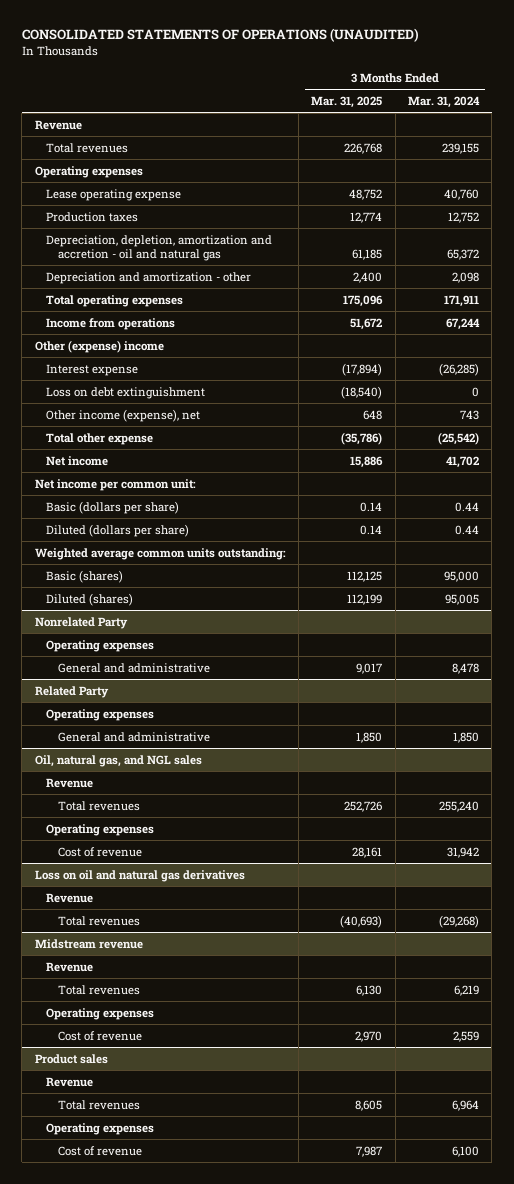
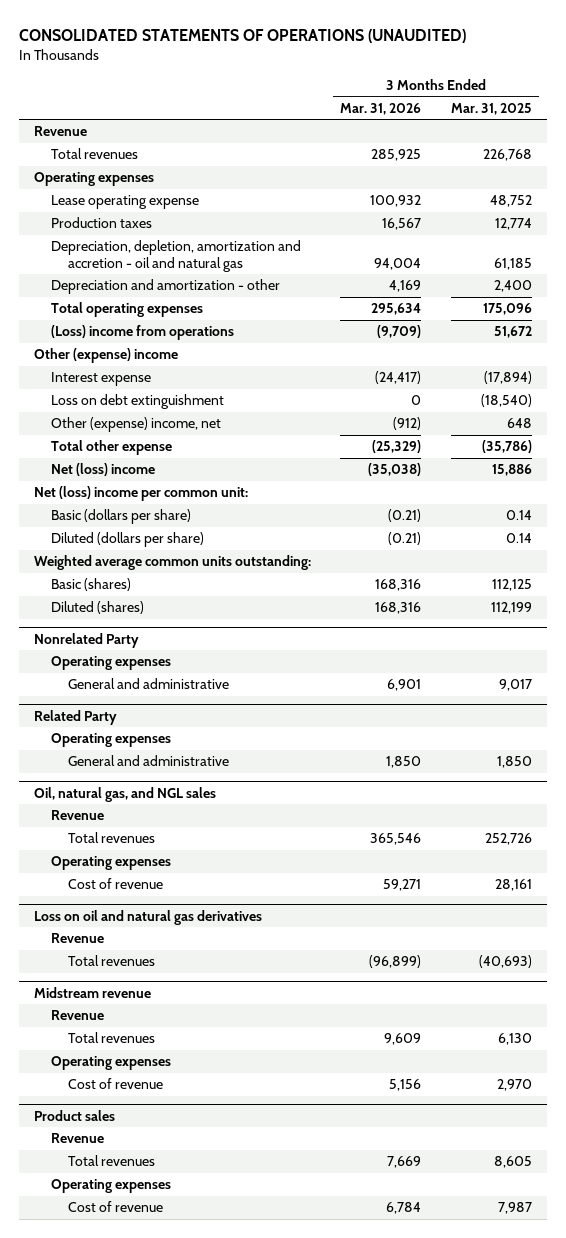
[408,95,481,108] Mar. 31, 2024 -> none
none -> [340,102,422,115] Mar. 31, 2026
[46,317,176,330] Income from operations -> [50,325,234,341] (Loss) income from operations
[46,408,201,422] Other income (expense), net -> [50,417,221,433] Other (expense) income, net
[46,455,109,466] Net income -> [50,463,155,477] Net (loss) income
[34,478,196,491] Net income per common unit: -> [33,486,248,502] Net (loss) income per common unit:

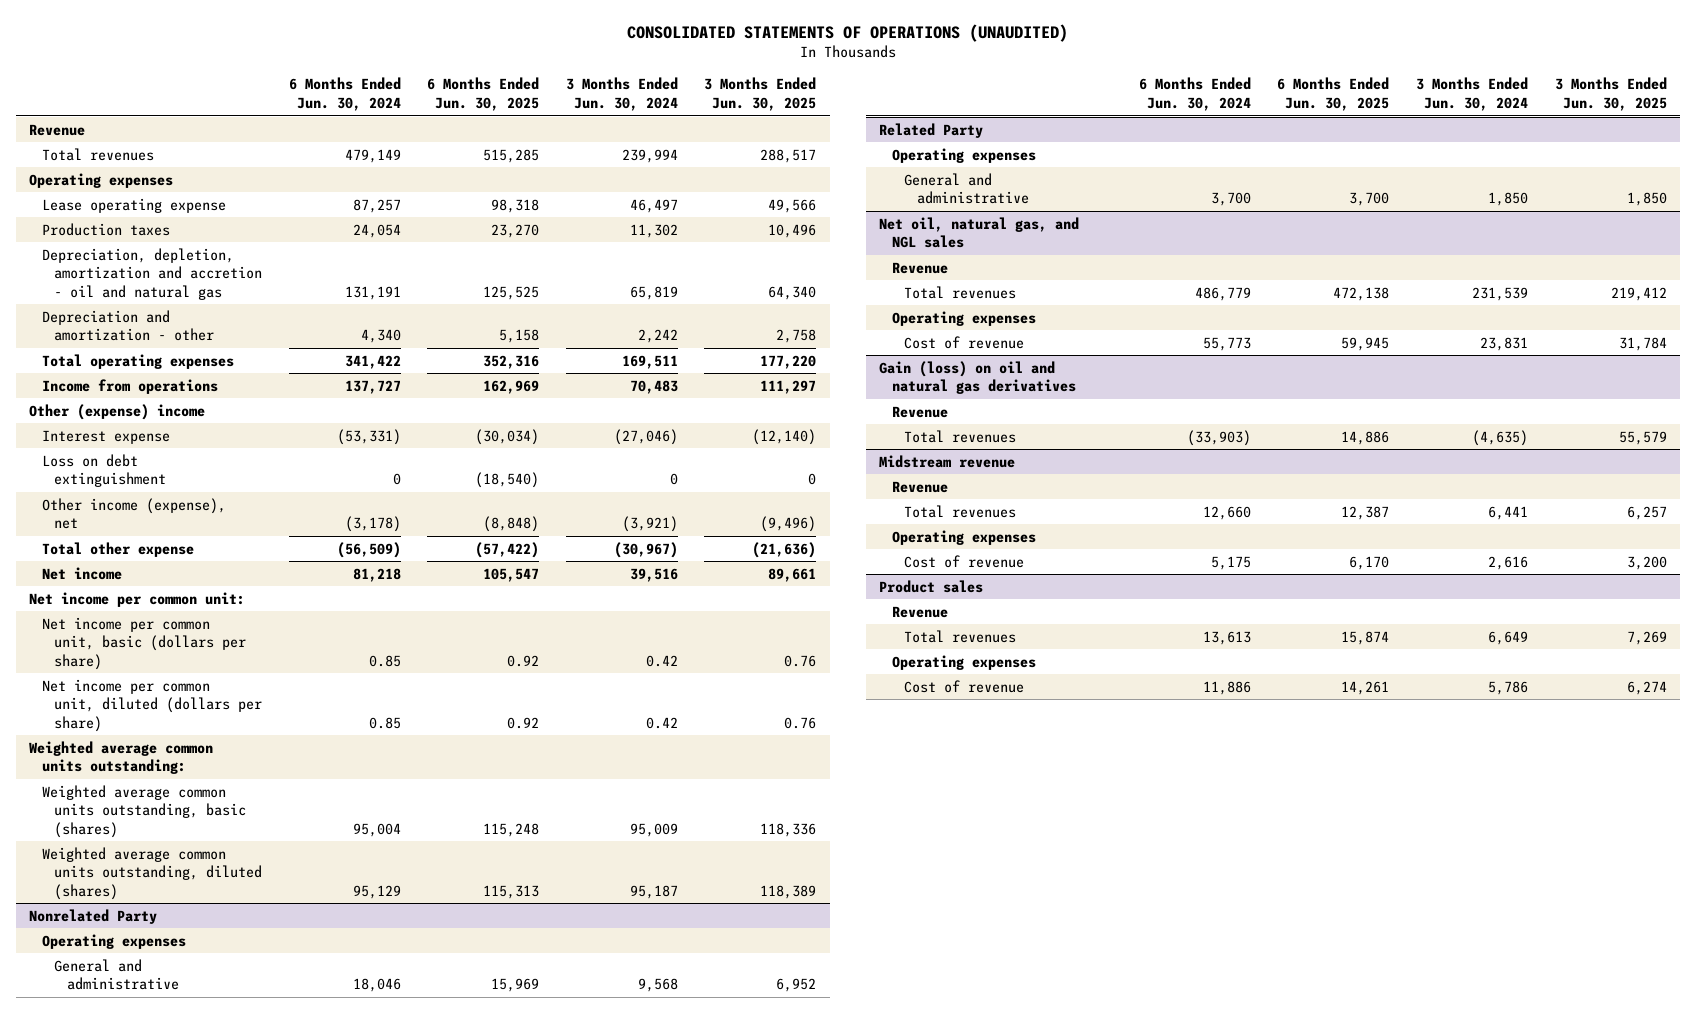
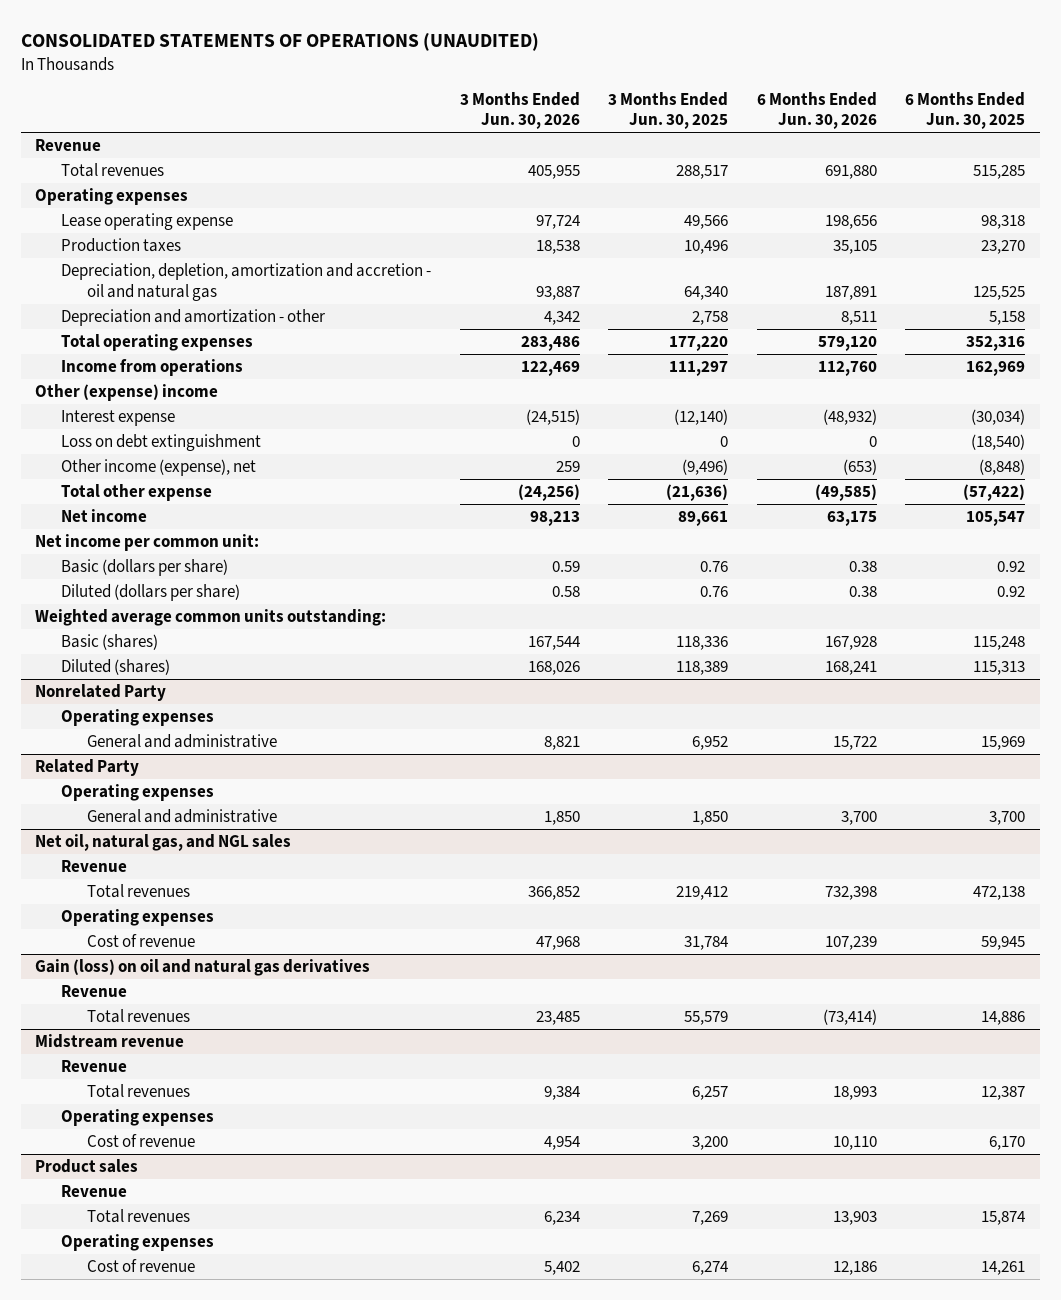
[288,77,401,112] 6 Months Ended Jun. 30, 2024 -> none
[565,77,678,112] 3 Months Ended Jun. 30, 2024 -> none
none -> [459,91,580,130] 3 Months Ended Jun. 30, 2026
none -> [756,91,877,130] 6 Months Ended Jun. 30, 2026
[41,616,247,670] Net income per common unit, basic (dollars per share) -> [60,559,228,577] Basic (dollars per share)
[41,678,263,732] Net income per common unit, diluted (dollars per share) -> [60,584,240,602] Diluted (dollars per share)
[41,784,247,838] Weighted average common units outstanding, basic (shares) -> [60,634,158,651] Basic (shares)
[41,846,263,900] Weighted average common units outstanding, diluted (shares) -> [60,659,170,676] Diluted (shares)

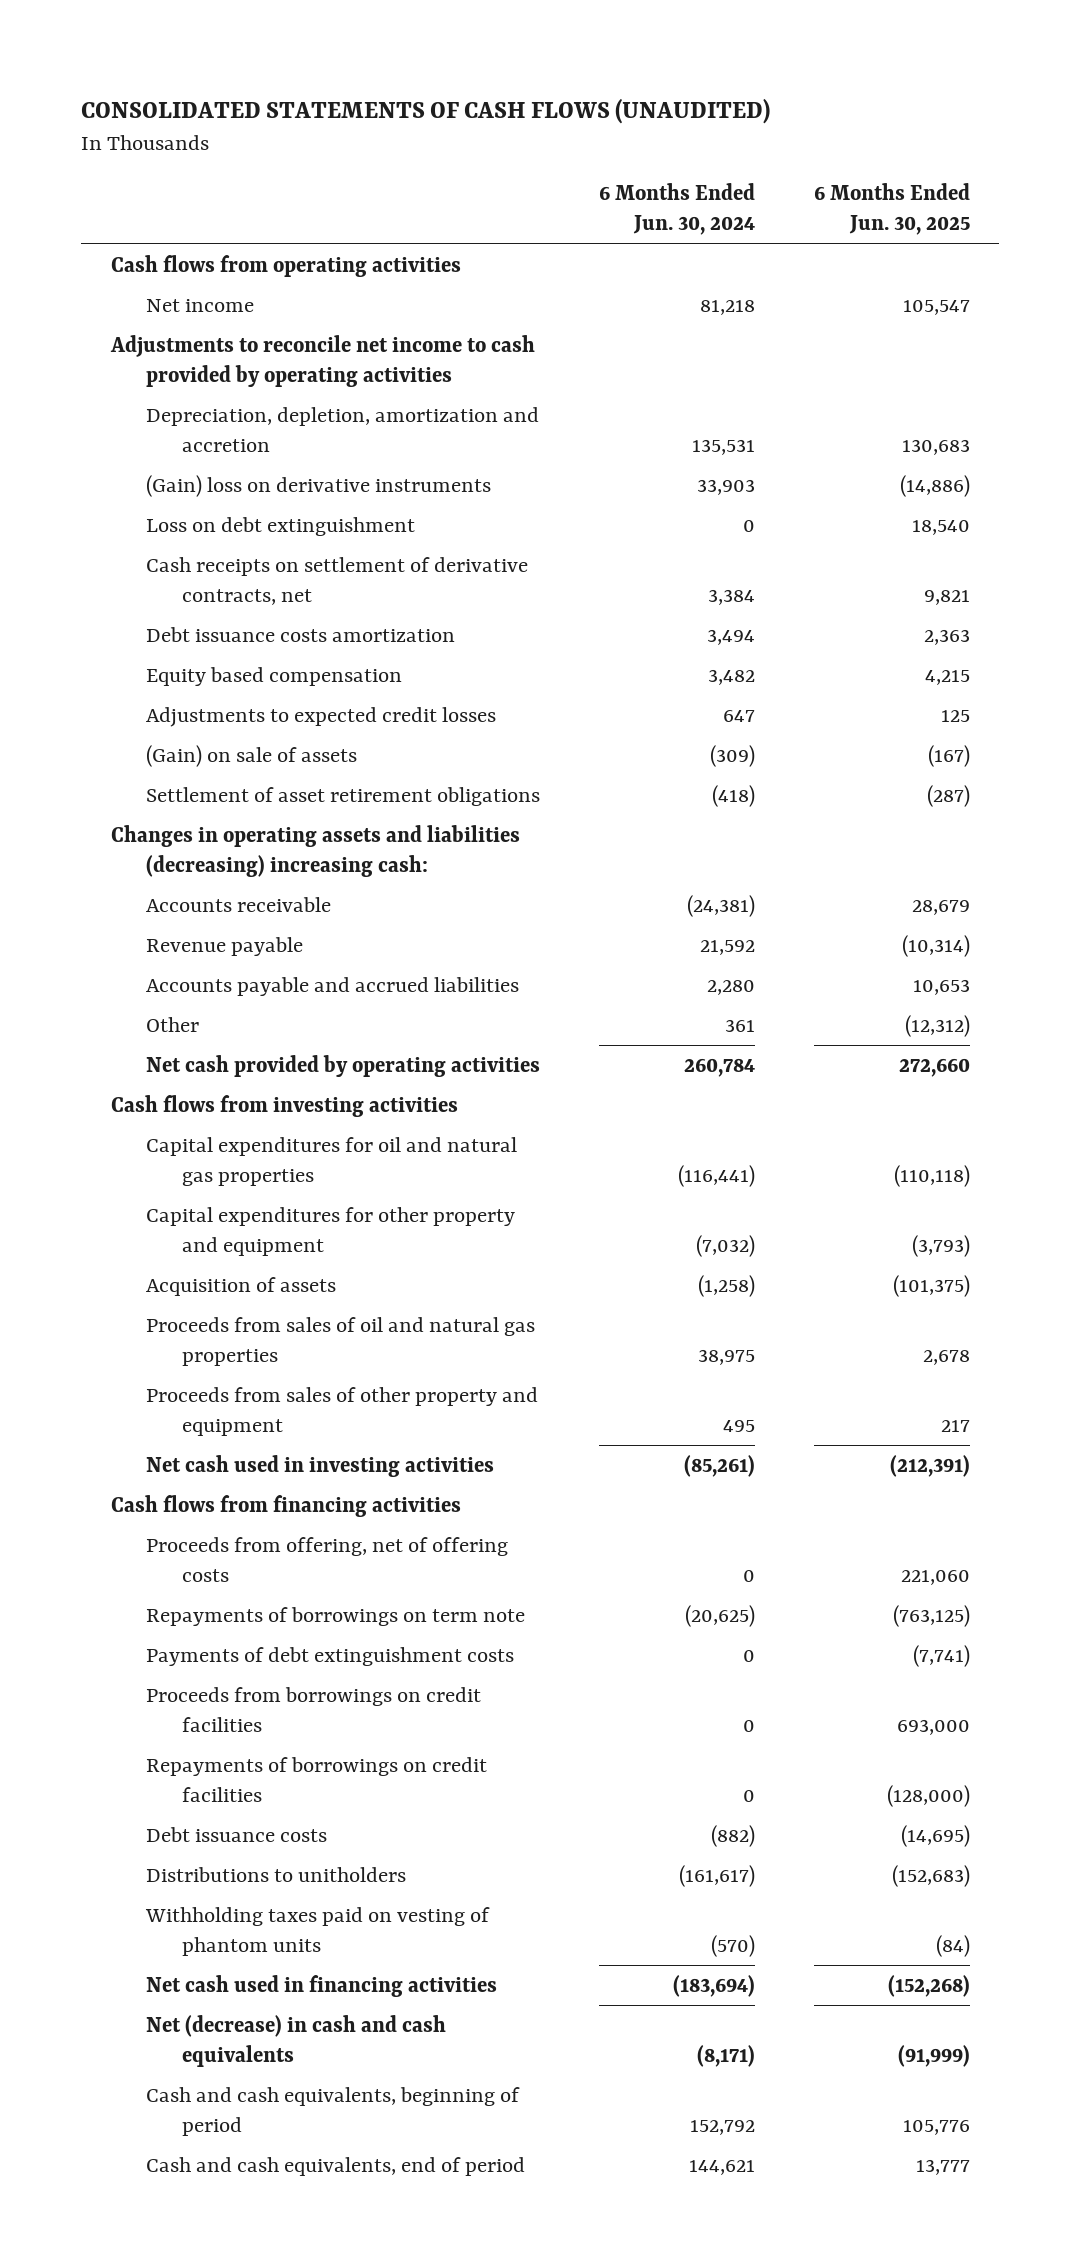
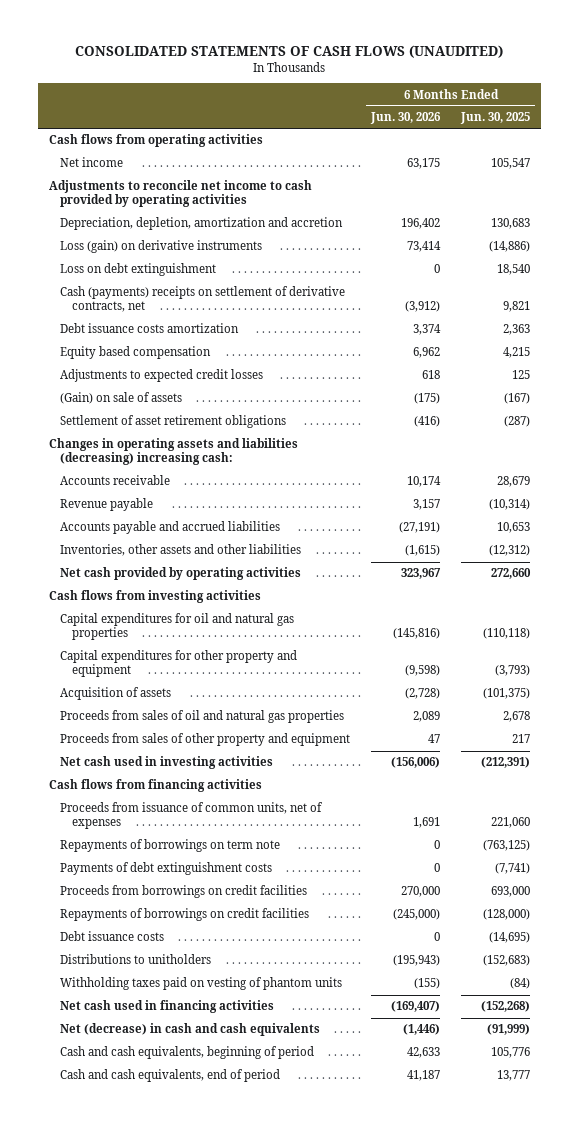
[598,183,755,236] 6 Months Ended Jun. 30, 2024 -> none
none -> [370,112,442,125] Jun. 30, 2026
[146,474,492,497] (Gain) loss on derivative instruments -> [60,240,263,254] Loss (gain) on derivative instruments
[146,556,529,605] Cash receipts on settlement of derivative contracts, net -> [60,286,346,313] Cash (payments) receipts on settlement of derivative contracts, net
[146,1016,200,1032] Other -> [60,544,302,557] Inventories, other assets and other liabilities
[146,1536,509,1582] Proceeds from offering, net of offering costs -> [60,802,324,830] Proceeds from issuance of common units, net of expenses

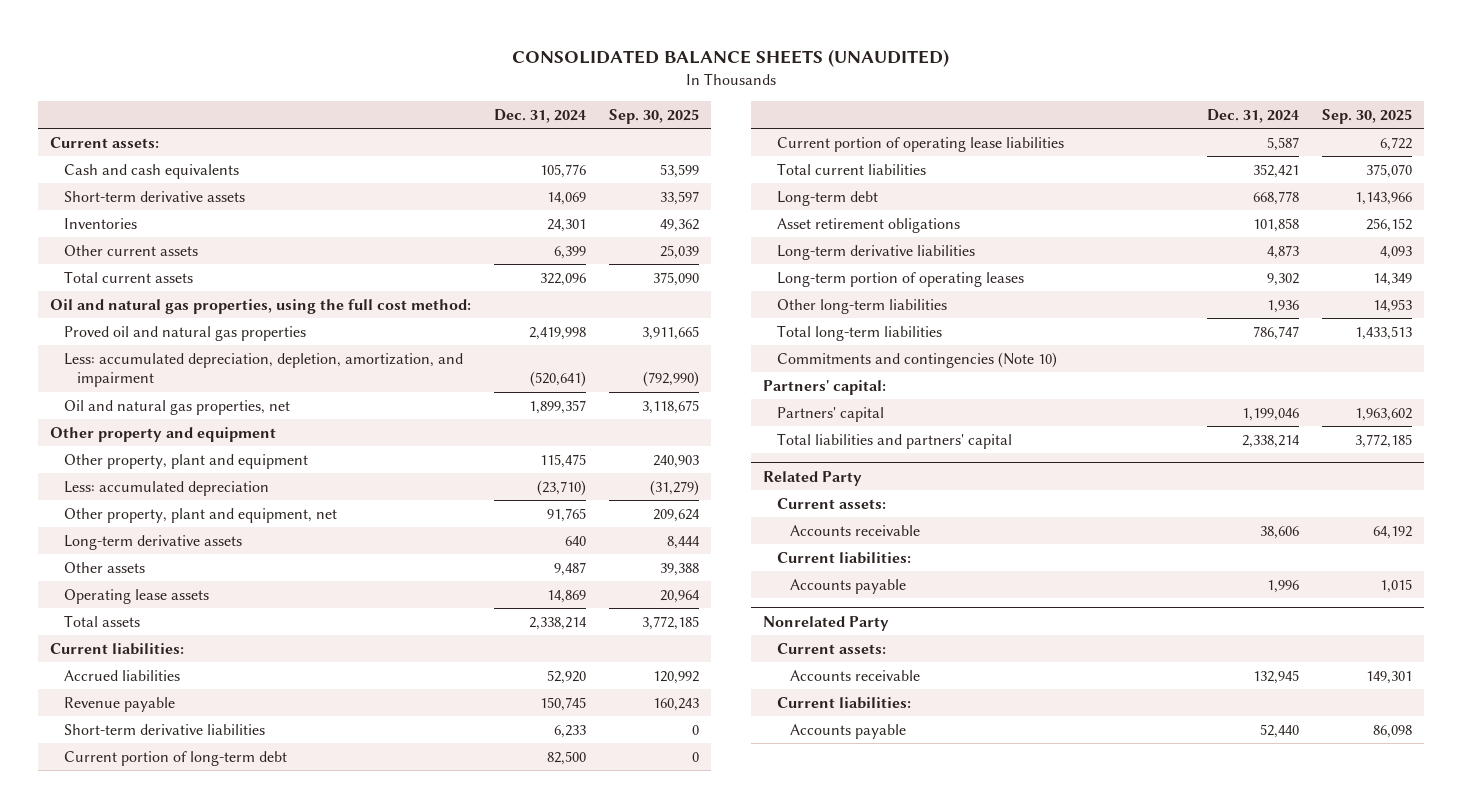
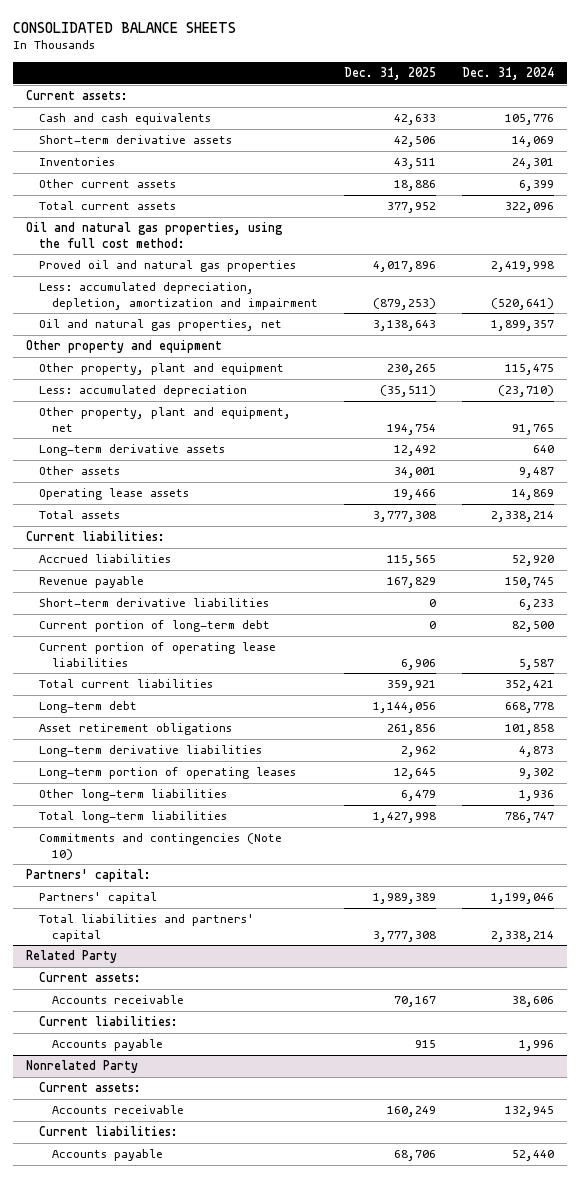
[512,49,950,68] CONSOLIDATED BALANCE SHEETS (UNAUDITED) -> [13,21,237,33] CONSOLIDATED BALANCE SHEETS
[609,108,700,124] Sep. 30, 2025 -> none
none -> [343,67,436,81] Dec. 31, 2025
[63,352,463,388] Less: accumulated depreciation, depletion, amortization, and impairment -> [38,282,318,310] Less: accumulated depreciation, depletion, amortization and impairment

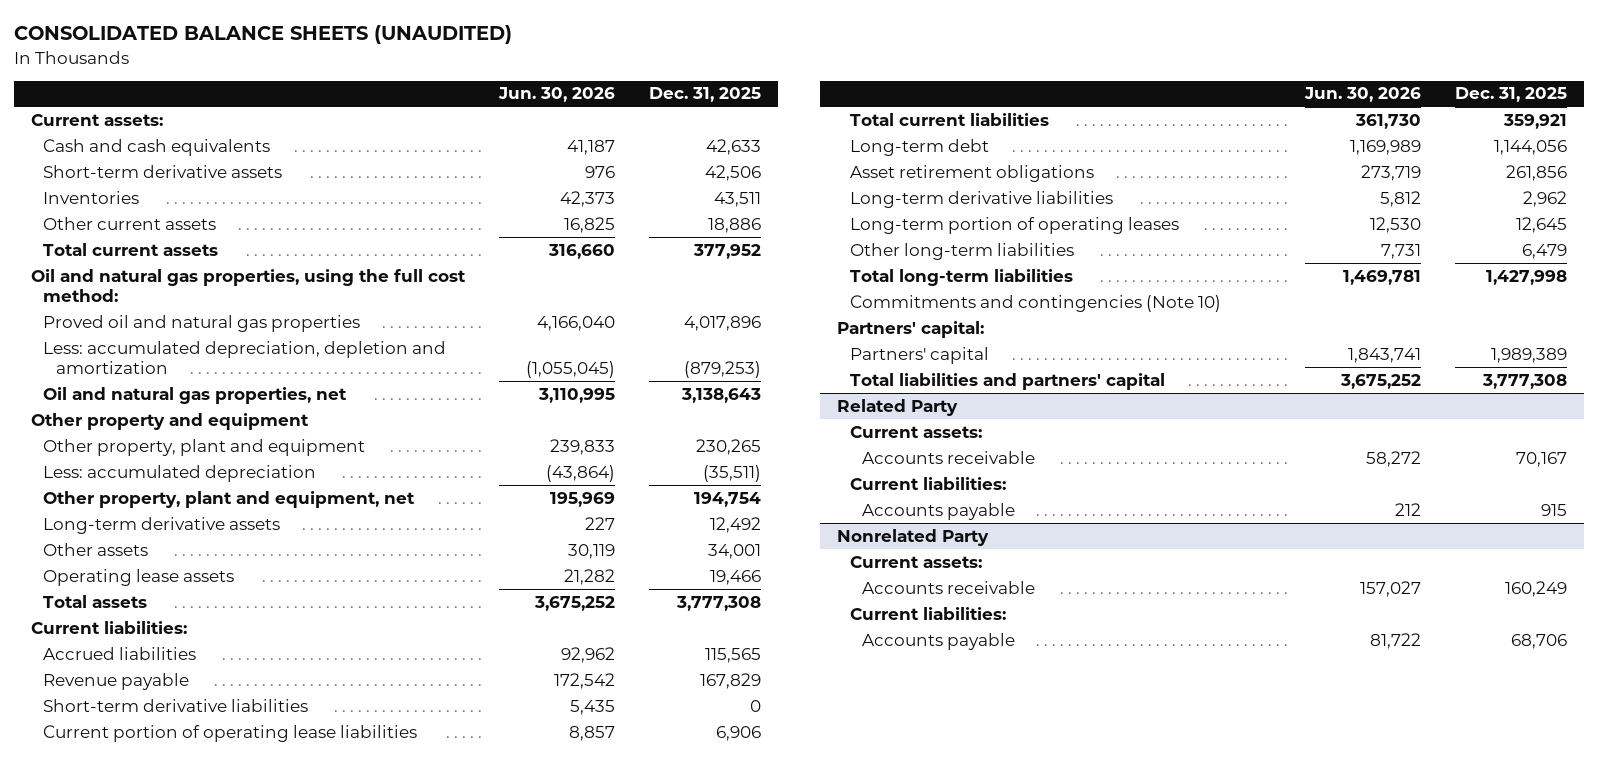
[13,21,237,33] CONSOLIDATED BALANCE SHEETS -> [13,25,512,45] CONSOLIDATED BALANCE SHEETS (UNAUDITED)
[462,67,555,81] Dec. 31, 2024 -> none
none -> [497,87,615,103] Jun. 30, 2026
[38,282,318,310] Less: accumulated depreciation, depletion, amortization and impairment -> [43,340,447,375] Less: accumulated depreciation, depletion and amortization
[38,620,270,633] Current portion of long-term debt -> none

